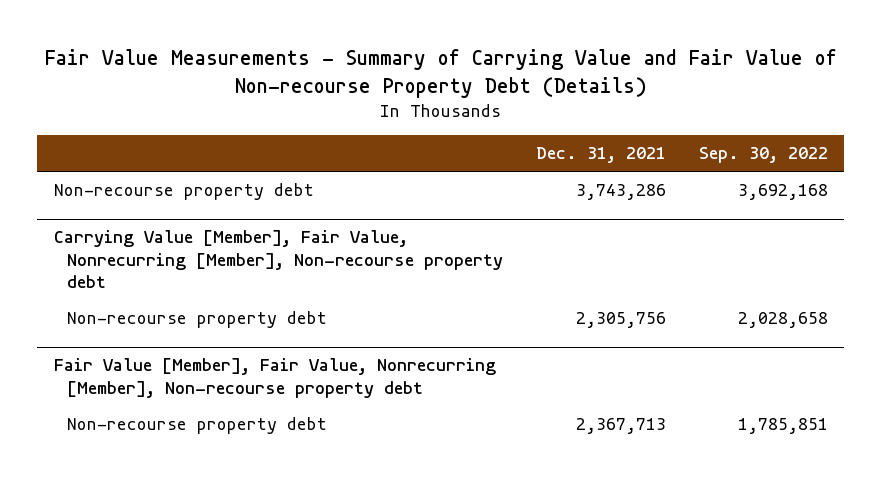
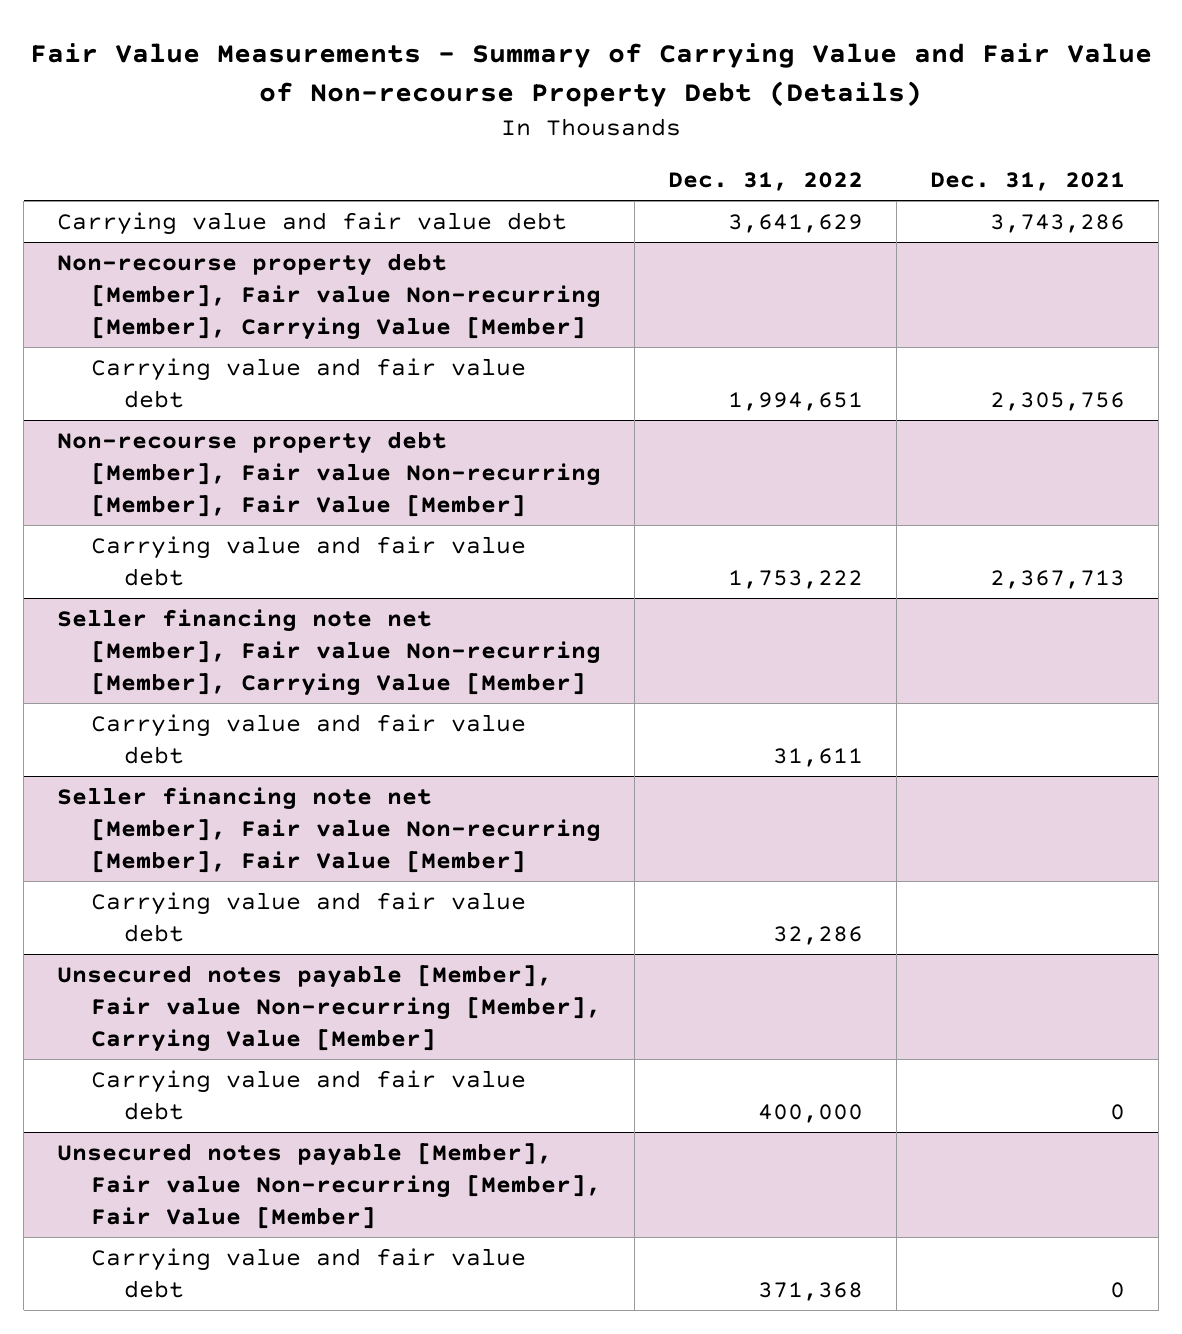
[698,147,828,164] Sep. 30, 2022 -> none
none -> [667,172,863,192] Dec. 31, 2022
[53,183,314,201] Non-recourse property debt -> [57,211,568,235] Carrying value and fair value debt
[53,230,503,289] Carrying Value [Member], Fair Value, Nonrecurring [Member], Non-recourse property debt -> [57,252,601,340] Non-recourse property debt [Member], Fair value Non-recurring [Member], Carrying Value [Member]
[66,311,327,329] Non-recourse property debt -> [90,357,526,408] Carrying value and fair value debt
[53,358,496,398] Fair Value [Member], Fair Value, Nonrecurring [Member], Non-recourse property debt -> [57,430,601,517] Non-recourse property debt [Member], Fair value Non-recurring [Member], Fair Value [Member]
[66,417,327,435] Non-recourse property debt -> [90,535,526,586] Carrying value and fair value debt
none -> [57,608,601,696] Seller financing note net [Member], Fair value Non-recurring [Member], Carrying Value [Member]
none -> [90,713,526,764] Carrying value and fair value debt
none -> [57,786,601,873] Seller financing note net [Member], Fair value Non-recurring [Member], Fair Value [Member]
none -> [90,891,526,942] Carrying value and fair value debt
none -> [57,964,601,1052] Unsecured notes payable [Member], Fair value Non-recurring [Member], Carrying Value [Member]
none -> [90,1069,526,1120] Carrying value and fair value debt
none -> [57,1142,601,1229] Unsecured notes payable [Member], Fair value Non-recurring [Member], Fair Value [Member]
none -> [90,1247,526,1298] Carrying value and fair value debt

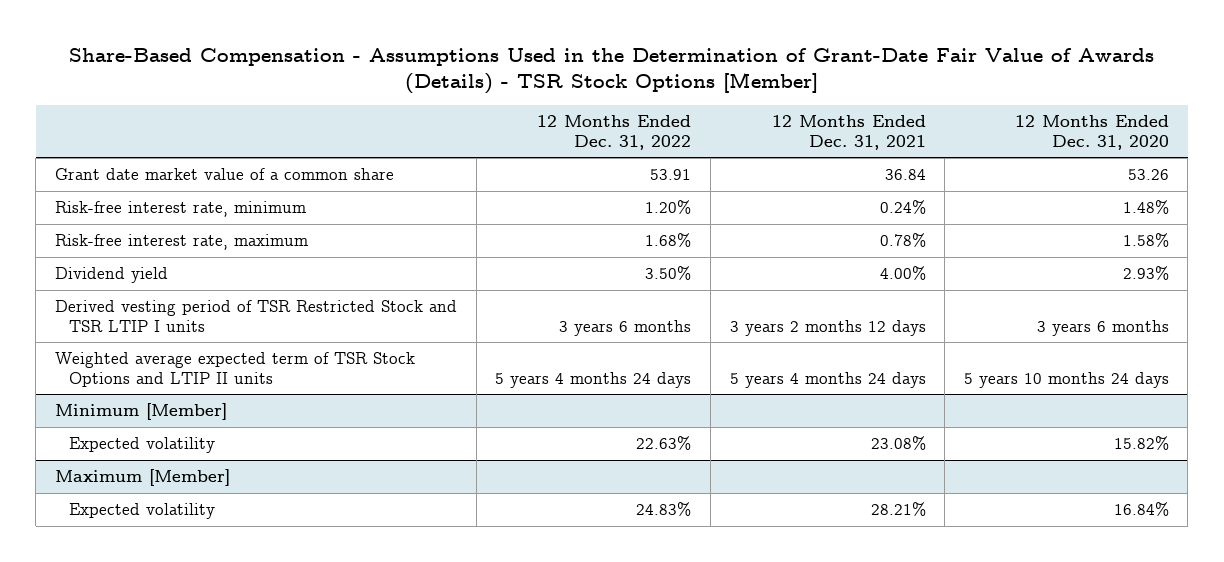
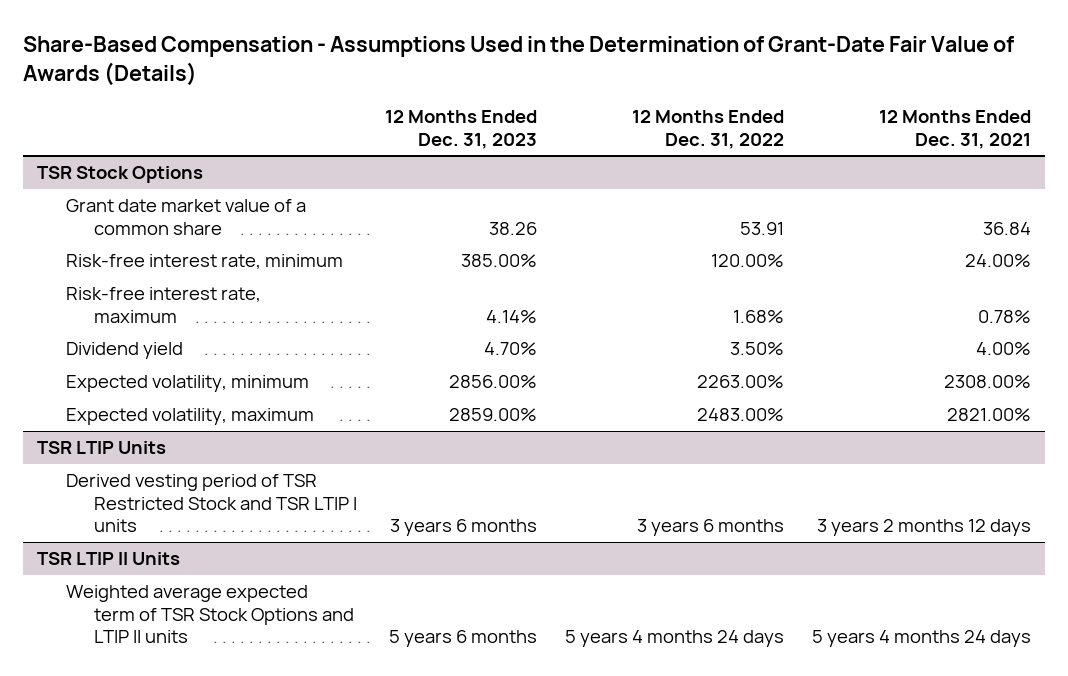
[68,48,1154,95] Share-Based Compensation - Assumptions Used in the Determination of Grant-Date Fair Value of Awards (Details) - TSR Stock Options [Member] -> [23,36,1015,87] Share-Based Compensation - Assumptions Used in the Determination of Grant-Date Fair Value of Awards (Details)
[1014,114,1169,150] 12 Months Ended Dec. 31, 2020 -> none
none -> [384,110,537,149] 12 Months Ended Dec. 31, 2023
none -> [37,166,204,184] TSR Stock Options
[645,200,692,215] 1.20% -> [710,254,784,268] 120.00%
[879,200,926,215] 0.24% -> [964,254,1031,268] 24.00%
none -> [65,375,309,393] Expected volatility, minimum
none -> [65,408,314,426] Expected volatility, maximum
none -> [37,441,167,455] TSR LTIP Units
none -> [37,552,181,566] TSR LTIP II Units
[55,403,228,421] Minimum [Member] -> none
[68,437,215,454] Expected volatility -> none
[55,469,231,487] Maximum [Member] -> none
[68,503,215,520] Expected volatility -> none

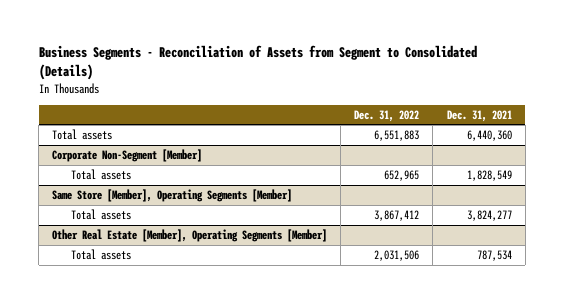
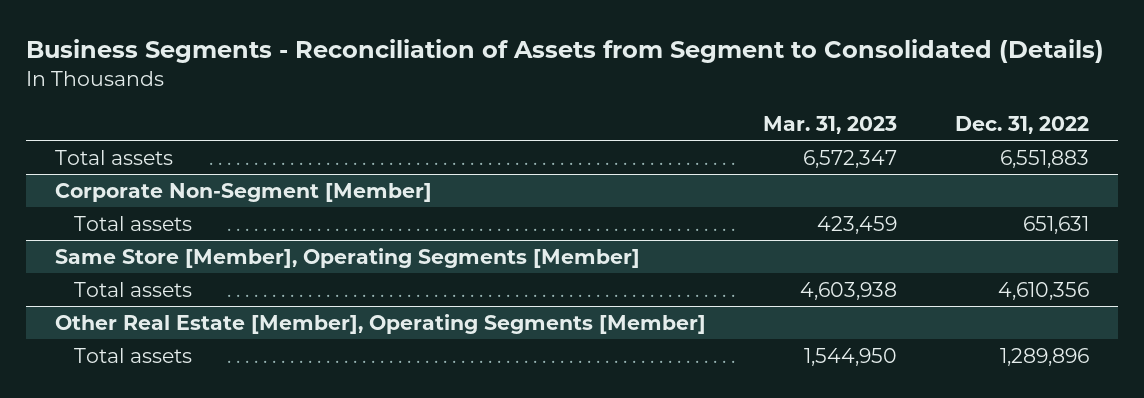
[446,109,512,122] Dec. 31, 2021 -> none
none -> [763,115,898,134] Mar. 31, 2023
[384,170,420,182] 652,965 -> [1022,215,1089,234] 651,631
[374,210,420,222] 3,867,412 -> [997,281,1089,300] 4,610,356
[374,250,420,262] 2,031,506 -> [999,347,1089,366] 1,289,896

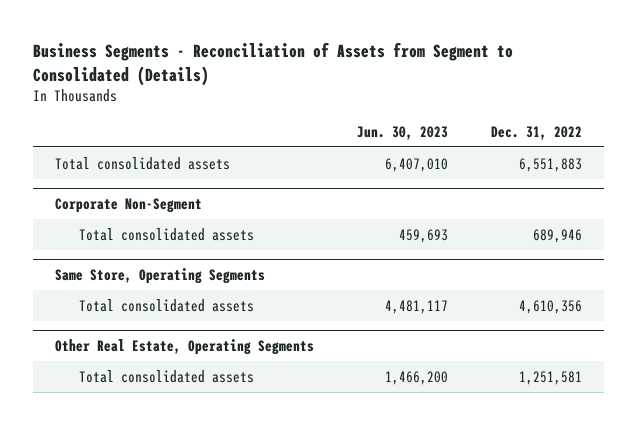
[763,115,898,134] Mar. 31, 2023 -> none
none -> [357,125,449,140] Jun. 30, 2023
[54,149,173,165] Total assets -> [54,156,230,170] Total consolidated assets
[54,182,432,202] Corporate Non-Segment [Member] -> [54,198,202,214] Corporate Non-Segment
[73,215,192,231] Total assets -> [78,227,254,241] Total consolidated assets
[1022,215,1089,234] 651,631 -> [533,228,583,243] 689,946
[54,247,640,268] Same Store [Member], Operating Segments [Member] -> [54,268,265,285] Same Store, Operating Segments
[73,281,192,297] Total assets -> [78,298,254,312] Total consolidated assets
[54,313,706,334] Other Real Estate [Member], Operating Segments [Member] -> [54,339,314,356] Other Real Estate, Operating Segments
[73,347,192,363] Total assets -> [78,369,254,383] Total consolidated assets
[999,347,1089,366] 1,289,896 -> [519,370,583,385] 1,251,581

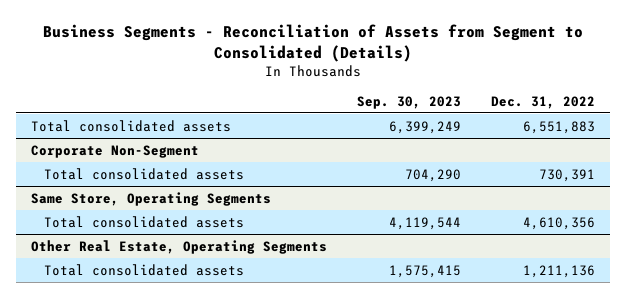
[357,125,449,140] Jun. 30, 2023 -> none
none -> [356,95,461,109] Sep. 30, 2023
[533,228,583,243] 689,946 -> [538,168,595,182] 730,391
[519,370,583,385] 1,251,581 -> [522,264,595,278] 1,211,136

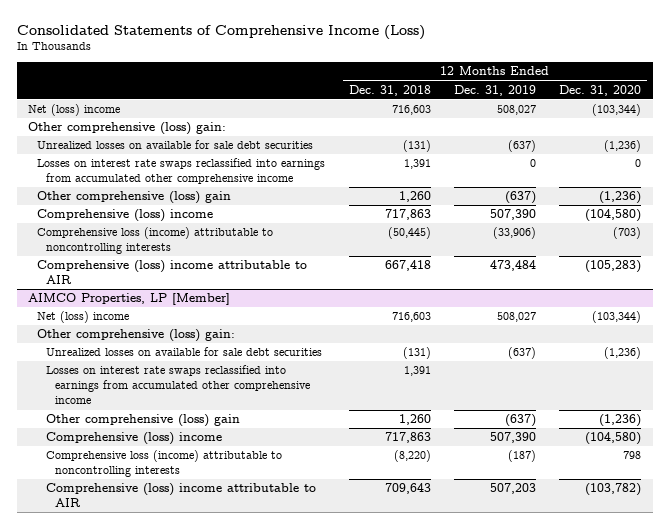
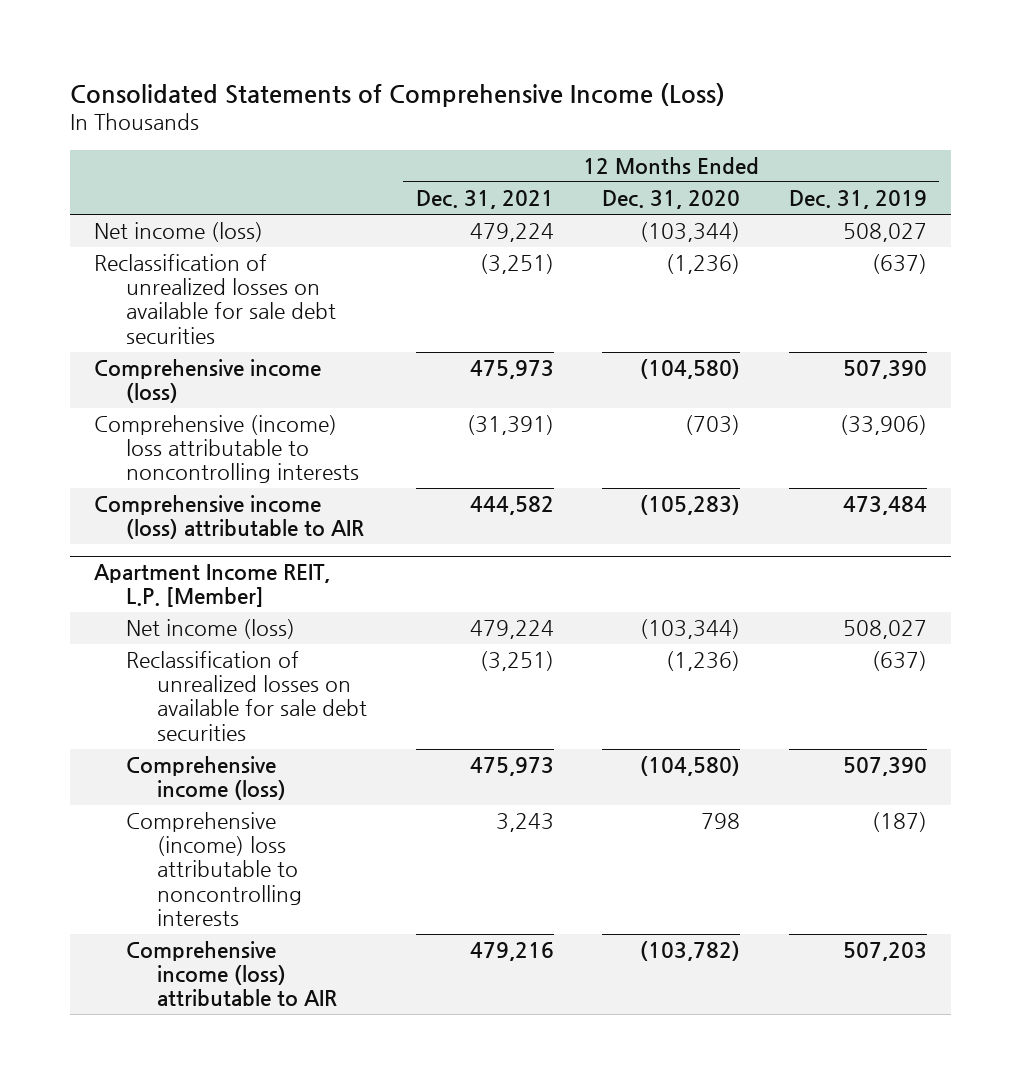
[348,84,431,96] Dec. 31, 2018 -> none
none -> [415,190,554,210] Dec. 31, 2021
[28,122,227,136] Other comprehensive (loss) gain: -> none
[37,158,326,185] Losses on interest rate swaps reclassified into earnings from accumulated other comprehensive income -> none
[37,191,232,205] Other comprehensive (loss) gain -> none
[28,293,231,306] AIMCO Properties, LP [Member] -> none
[37,329,236,343] Other comprehensive (loss) gain: -> none
[45,365,310,405] Losses on interest rate swaps reclassified into earnings from accumulated other comprehensive income -> none
[45,414,240,428] Other comprehensive (loss) gain -> none
[28,104,121,117] Net (loss) income -> [94,222,264,243] Net income (loss)
[37,140,314,150] Unrealized losses on available for sale debt securities -> [94,254,336,344] Reclassification of unrealized losses on available for sale debt securities
[37,209,214,223] Comprehensive (loss) income -> [94,359,322,404] Comprehensive income (loss)
[37,227,274,255] Comprehensive loss (income) attributable to noncontrolling interests -> [94,415,359,484] Comprehensive (income) loss attributable to noncontrolling interests
[37,260,308,285] Comprehensive (loss) income attributable to AIR -> [94,495,364,540] Comprehensive income (loss) attributable to AIR
none -> [94,564,331,608] Apartment Income REIT, L.P. [Member]
[37,311,130,324] Net (loss) income -> [125,619,295,640] Net income (loss)
[45,347,322,357] Unrealized losses on available for sale debt securities -> [125,651,367,741] Reclassification of unrealized losses on available for sale debt securities
[45,432,222,446] Comprehensive (loss) income -> [125,756,286,801] Comprehensive income (loss)
[45,450,282,478] Comprehensive loss (income) attributable to noncontrolling interests -> [125,812,302,926] Comprehensive (income) loss attributable to noncontrolling interests
[45,483,316,508] Comprehensive (loss) income attributable to AIR -> [125,941,337,1007] Comprehensive income (loss) attributable to AIR

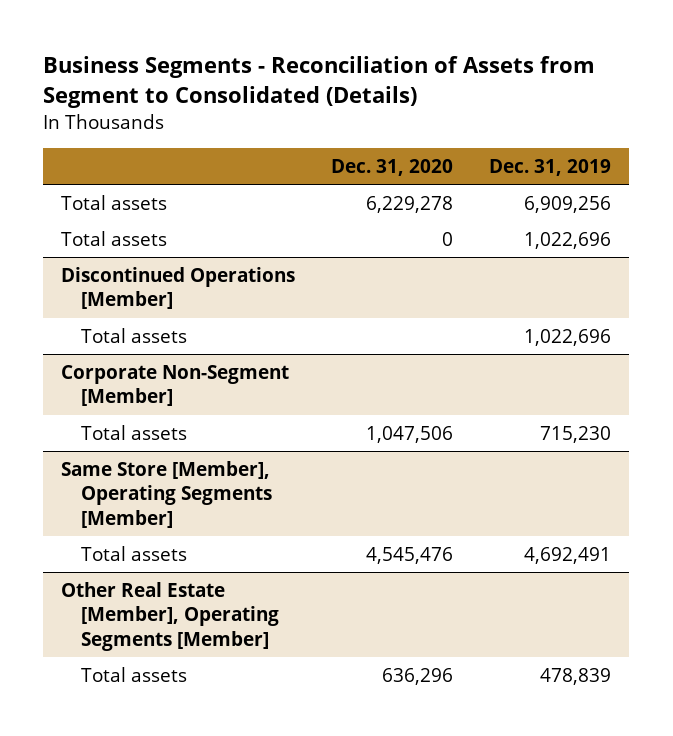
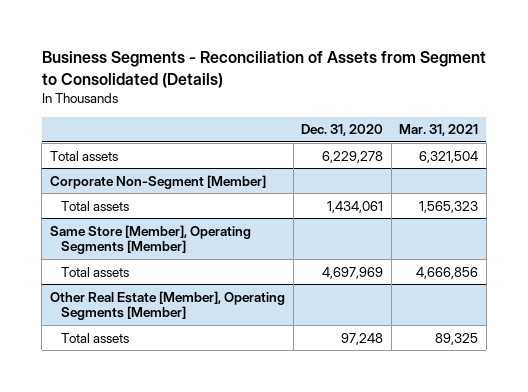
[489,159,612,177] Dec. 31, 2019 -> none
none -> [399,124,479,137] Mar. 31, 2021
[61,230,168,246] Total assets -> none
[61,266,296,310] Discontinued Operations [Member] -> none
[80,327,187,343] Total assets -> none
[366,425,454,443] 1,047,506 -> [327,200,384,213] 1,434,061
[366,546,454,564] 4,545,476 -> [322,266,384,279] 4,697,969
[382,667,454,685] 636,296 -> [341,332,384,345] 97,248

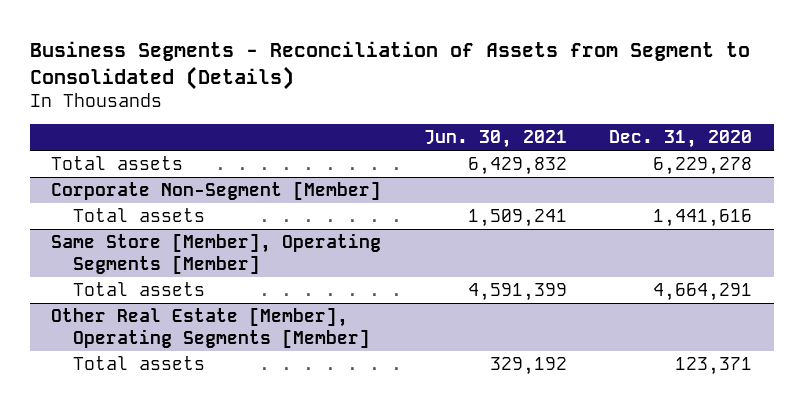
[399,124,479,137] Mar. 31, 2021 -> none
none -> [423,130,567,149] Jun. 30, 2021
[327,200,384,213] 1,434,061 -> [653,209,753,228] 1,441,616
[322,266,384,279] 4,697,969 -> [653,283,753,302] 4,664,291
[341,332,384,345] 97,248 -> [675,357,753,376] 123,371

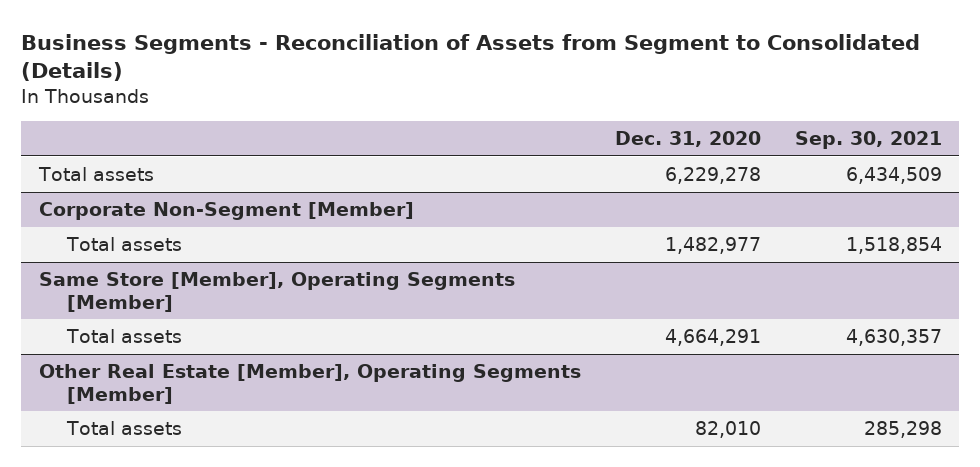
[423,130,567,149] Jun. 30, 2021 -> none
none -> [794,131,942,150] Sep. 30, 2021
[653,209,753,228] 1,441,616 -> [664,236,761,254] 1,482,977
[675,357,753,376] 123,371 -> [694,420,761,438] 82,010

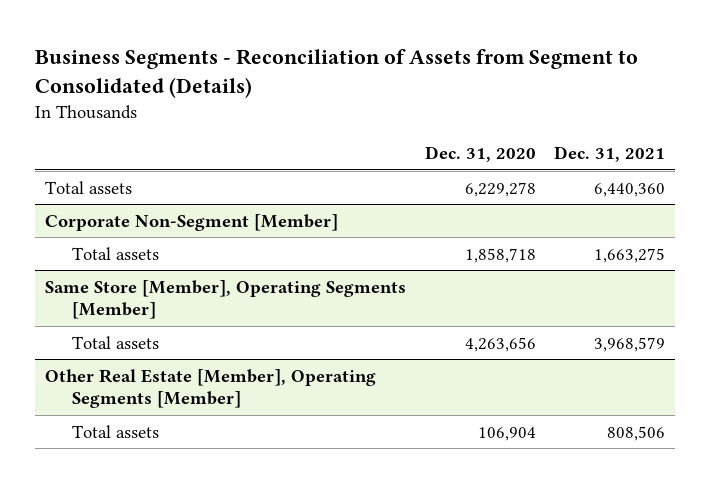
[794,131,942,150] Sep. 30, 2021 -> none
none -> [554,146,666,163] Dec. 31, 2021
[664,236,761,254] 1,482,977 -> [464,247,536,263] 1,858,718
[664,328,761,346] 4,664,291 -> [464,336,536,352] 4,263,656
[694,420,761,438] 82,010 -> [477,426,536,441] 106,904

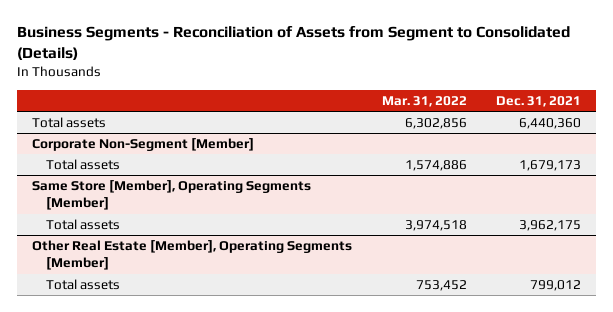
[424,146,536,163] Dec. 31, 2020 -> none
none -> [381,95,467,107] Mar. 31, 2022
[594,247,666,263] 1,663,275 -> [519,160,582,172] 1,679,173
[594,336,666,352] 3,968,579 -> [519,220,582,232] 3,962,175
[607,425,666,441] 808,506 -> [530,280,582,292] 799,012

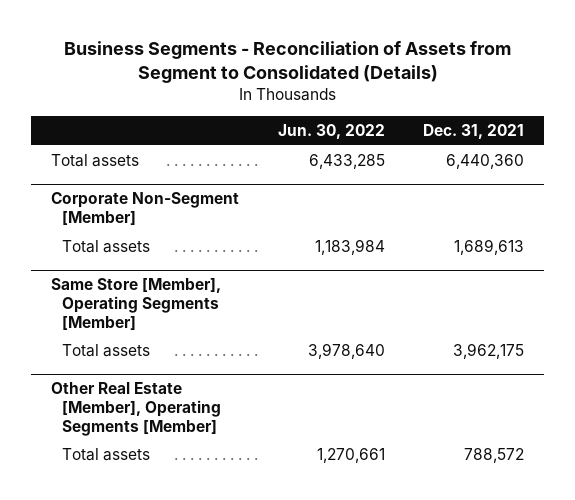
[381,95,467,107] Mar. 31, 2022 -> none
none -> [277,123,385,139] Jun. 30, 2022
[519,160,582,172] 1,679,173 -> [454,239,525,256] 1,689,613
[530,280,582,292] 799,012 -> [464,448,525,464] 788,572

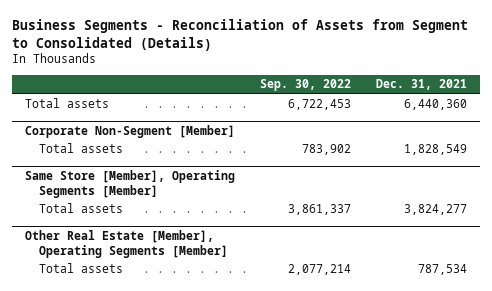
[277,123,385,139] Jun. 30, 2022 -> none
none -> [260,79,352,92] Sep. 30, 2022
[454,239,525,256] 1,689,613 -> [404,144,468,156] 1,828,549
[453,343,525,360] 3,962,175 -> [404,204,468,216] 3,824,277
[464,448,525,464] 788,572 -> [418,264,468,276] 787,534

